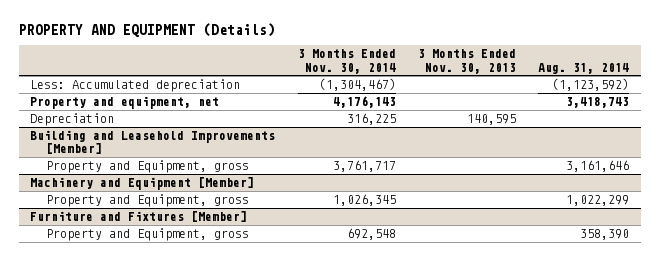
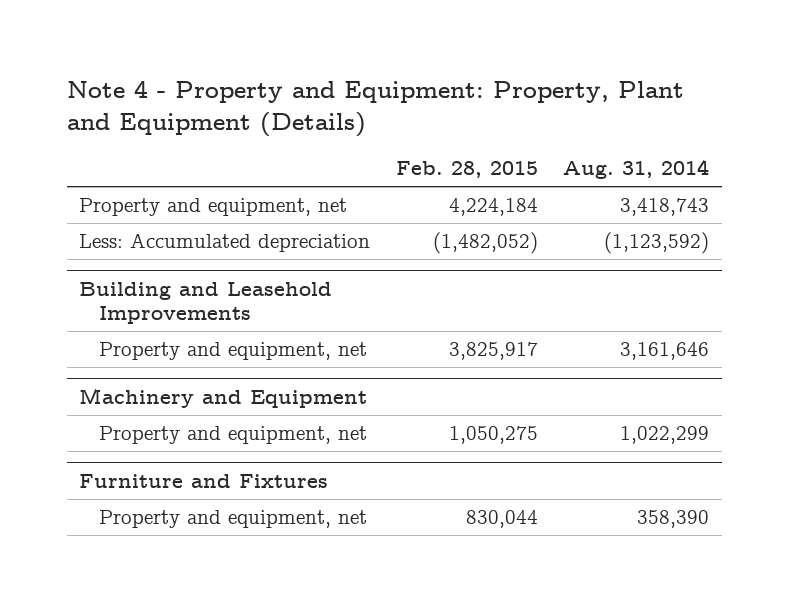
[19,23,276,38] PROPERTY AND EQUIPMENT (Details) -> [66,80,684,137] Note 4 - Property and Equipment: Property, Plant and Equipment (Details)
[297,49,396,74] 3 Months Ended Nov. 30, 2014 -> none
[418,49,517,74] 3 Months Ended Nov. 30, 2013 -> none
none -> [395,161,538,179] Feb. 28, 2015
[30,113,115,127] Depreciation -> none
[30,79,241,93] Less: Accumulated depreciation -> [79,233,371,253] Less: Accumulated depreciation
[30,130,276,155] Building and Leasehold Improvements [Member] -> [79,281,333,324] Building and Leasehold Improvements
[46,160,250,174] Property and Equipment, gross -> [98,342,367,361] Property and equipment, net
[30,177,255,191] Machinery and Equipment [Member] -> [79,387,368,408] Machinery and Equipment
[46,194,250,208] Property and Equipment, gross -> [98,426,367,445] Property and equipment, net
[30,211,248,223] Furniture and Fixtures [Member] -> [79,473,329,488] Furniture and Fixtures
[46,228,250,242] Property and Equipment, gross -> [98,510,367,529] Property and equipment, net

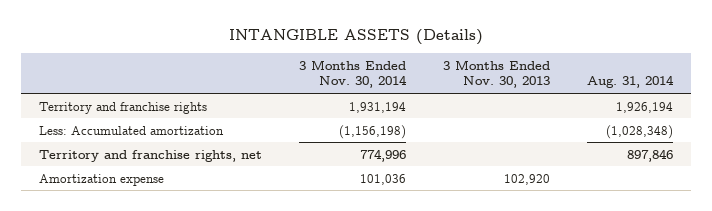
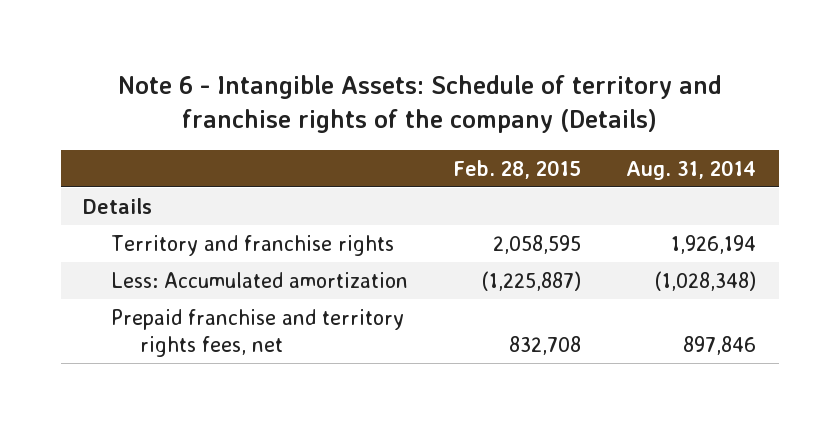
[229,29,484,46] INTANGIBLE ASSETS (Details) -> [117,75,722,134] Note 6 - Intangible Assets: Schedule of territory and franchise rights of the company (Details)
[299,59,408,89] 3 Months Ended Nov. 30, 2014 -> none
[443,59,551,89] 3 Months Ended Nov. 30, 2013 -> none
none -> [453,159,582,179] Feb. 28, 2015
none -> [83,197,153,214] Details
[39,173,165,186] Amortization expense -> none
[39,149,263,162] Territory and franchise rights, net -> [111,308,405,357] Prepaid franchise and territory rights fees, net

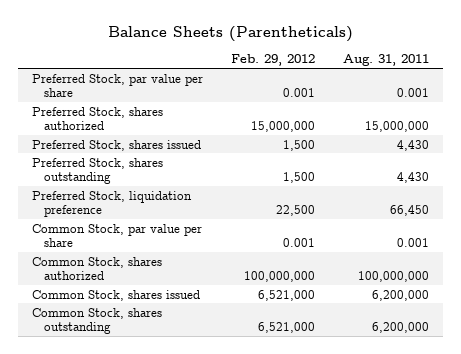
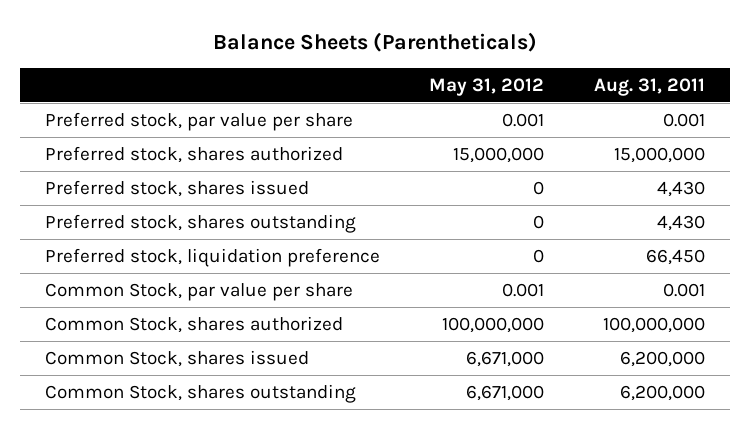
[231,54,316,67] Feb. 29, 2012 -> none
none -> [429,77,545,96] May 31, 2012
[31,73,203,98] Preferred Stock, par value per share -> [44,111,353,131] Preferred stock, par value per share
[31,106,163,131] Preferred Stock, shares authorized -> [44,145,343,163] Preferred stock, shares authorized
[31,139,201,151] Preferred Stock, shares issued -> [44,179,309,197] Preferred stock, shares issued
[31,157,163,185] Preferred Stock, shares outstanding -> [44,213,356,233] Preferred stock, shares outstanding
[31,190,192,218] Preferred Stock, liquidation preference -> [44,247,380,267] Preferred stock, liquidation preference

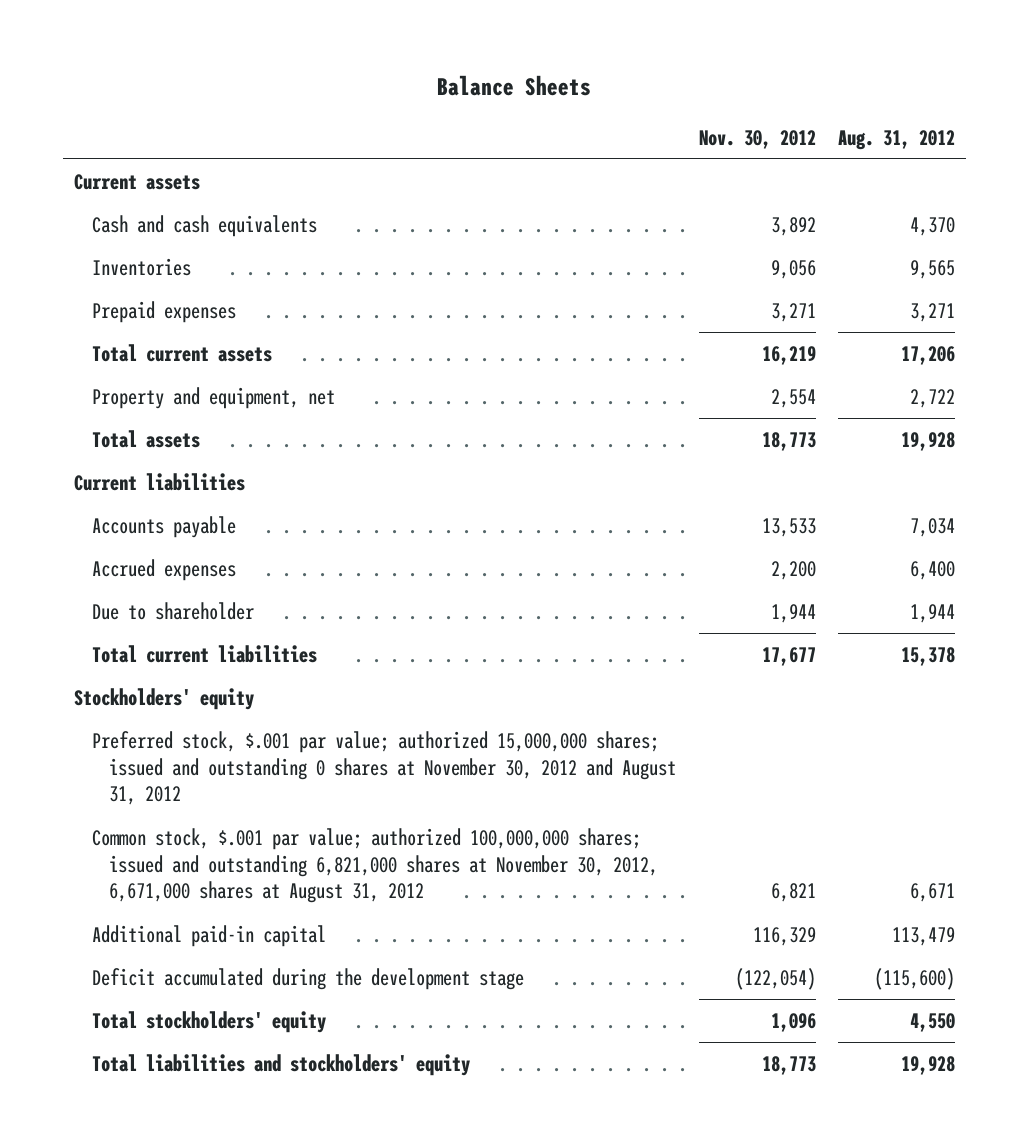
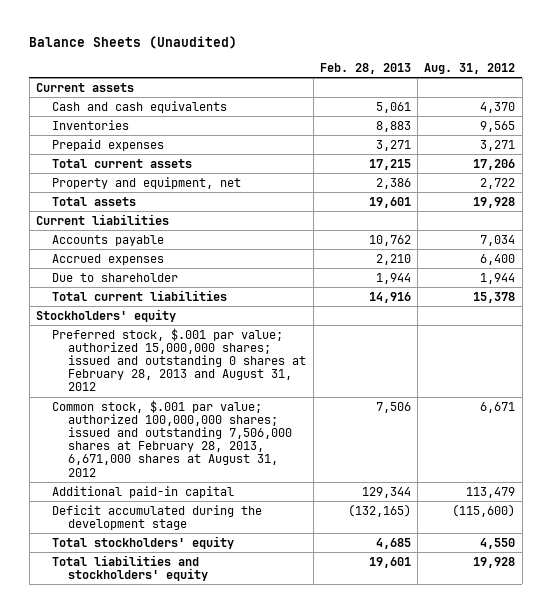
[437,75,592,97] Balance Sheets -> [29,36,238,50] Balance Sheets (Unaudited)
[698,129,816,149] Nov. 30, 2012 -> none
none -> [319,63,411,75] Feb. 28, 2013
[91,730,677,806] Preferred stock, $.001 par value; authorized 15,000,000 shares; issued and outstanding 0 shares at November 30, 2012 and August 31, 2012 -> [52,327,307,392] Preferred stock, $.001 par value; authorized 15,000,000 shares; issued and outstanding 0 shares at February 28, 2013 and August 31, 2012
[91,827,659,904] Common stock, $.001 par value; authorized 100,000,000 shares; issued and outstanding 6,821,000 shares at November 30, 2012, 6,671,000 shares at August 31, 2012 -> [52,399,293,477] Common stock, $.001 par value; authorized 100,000,000 shares; issued and outstanding 7,506,000 shares at February 28, 2013, 6,671,000 shares at August 31, 2012

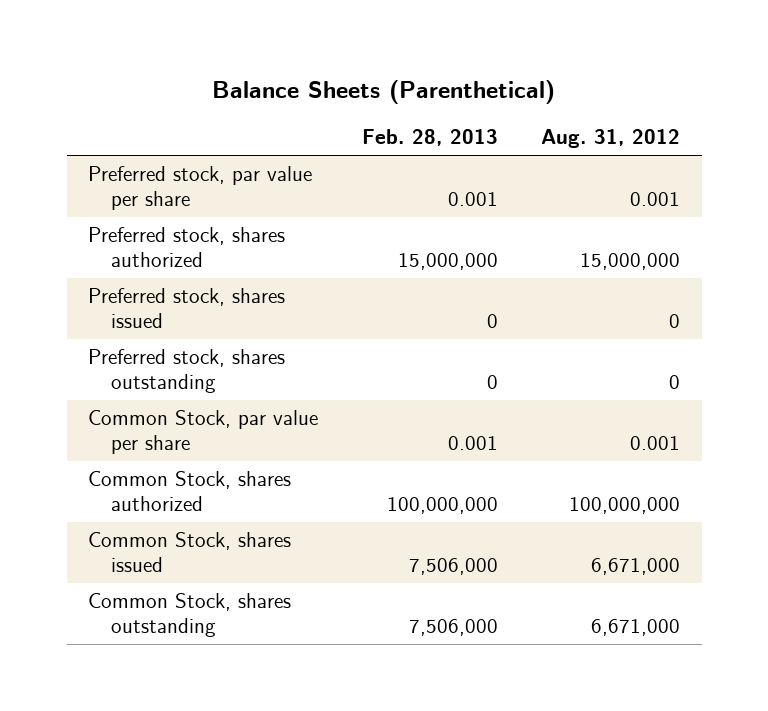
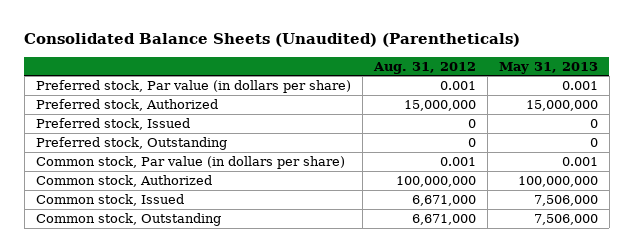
[212,80,556,105] Balance Sheets (Parenthetical) -> [24,33,521,48] Consolidated Balance Sheets (Unaudited) (Parentheticals)
[361,129,498,147] Feb. 28, 2013 -> none
none -> [498,61,598,74] May 31, 2013
[88,166,313,210] Preferred stock, par value per share -> [35,79,351,93] Preferred stock, Par value (in dollars per share)
[88,227,286,267] Preferred stock, shares authorized -> [35,98,218,111] Preferred stock, Authorized
[88,288,286,328] Preferred stock, shares issued -> [35,117,190,130] Preferred stock, Issued
[88,349,286,393] Preferred stock, shares outstanding -> [35,136,227,150] Preferred stock, Outstanding
[88,410,319,454] Common Stock, par value per share -> [35,155,345,169] Common stock, Par value (in dollars per share)
[88,471,292,511] Common Stock, shares authorized -> [35,174,212,187] Common stock, Authorized
[88,532,292,572] Common Stock, shares issued -> [35,193,184,206] Common stock, Issued
[88,593,292,637] Common Stock, shares outstanding -> [35,212,221,226] Common stock, Outstanding

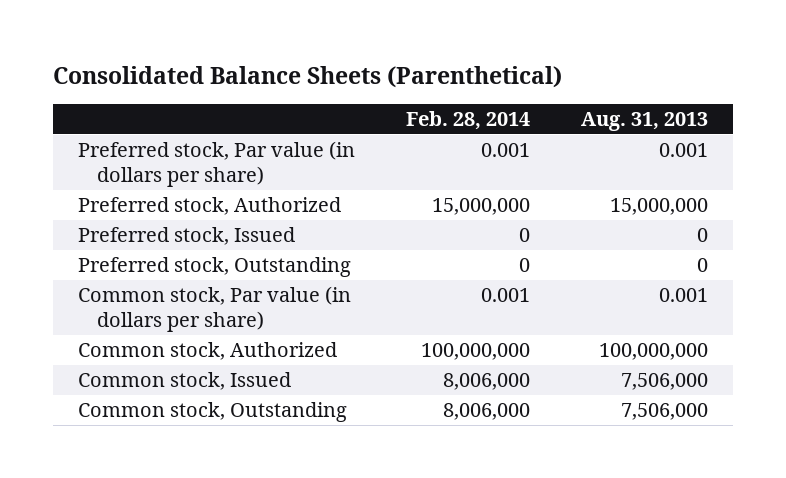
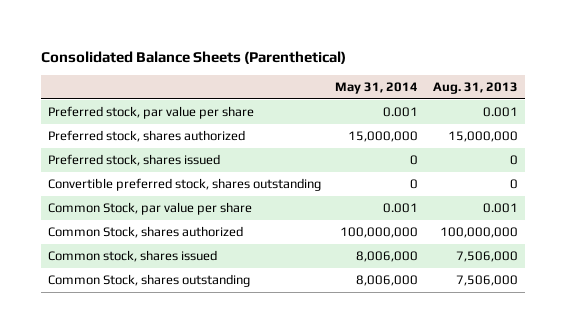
[406,110,531,130] Feb. 28, 2014 -> none
none -> [335,82,419,95] May 31, 2014
[78,141,356,187] Preferred stock, Par value (in dollars per share) -> [48,106,255,120] Preferred stock, par value per share
[78,197,342,216] Preferred stock, Authorized -> [48,130,246,143] Preferred stock, shares authorized
[78,227,296,246] Preferred stock, Issued -> [48,154,221,167] Preferred stock, shares issued
[78,257,352,278] Preferred stock, Outstanding -> [48,178,322,192] Convertible preferred stock, shares outstanding
[78,286,352,332] Common stock, Par value (in dollars per share) -> [48,202,253,216] Common Stock, par value per share
[78,342,338,361] Common stock, Authorized -> [48,226,244,239] Common Stock, shares authorized
[78,372,292,391] Common stock, Issued -> [48,250,218,263] Common stock, shares issued
[78,402,348,423] Common stock, Outstanding -> [48,274,251,288] Common Stock, shares outstanding

